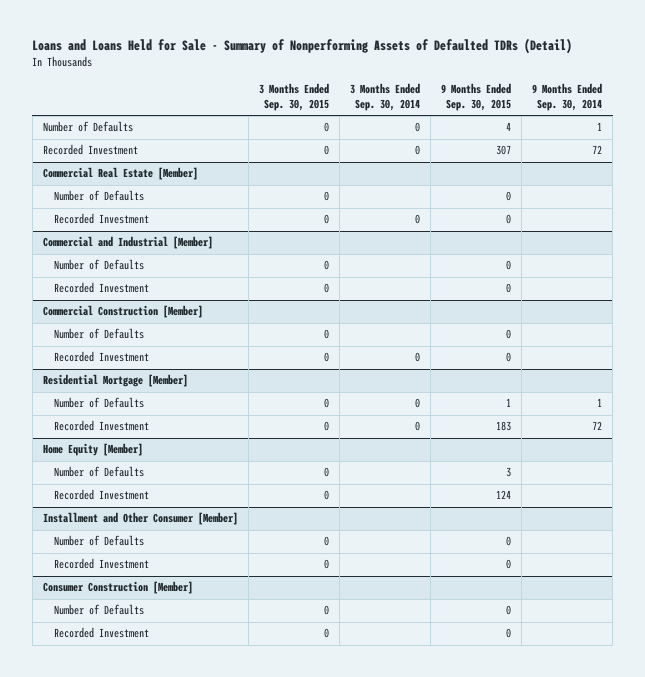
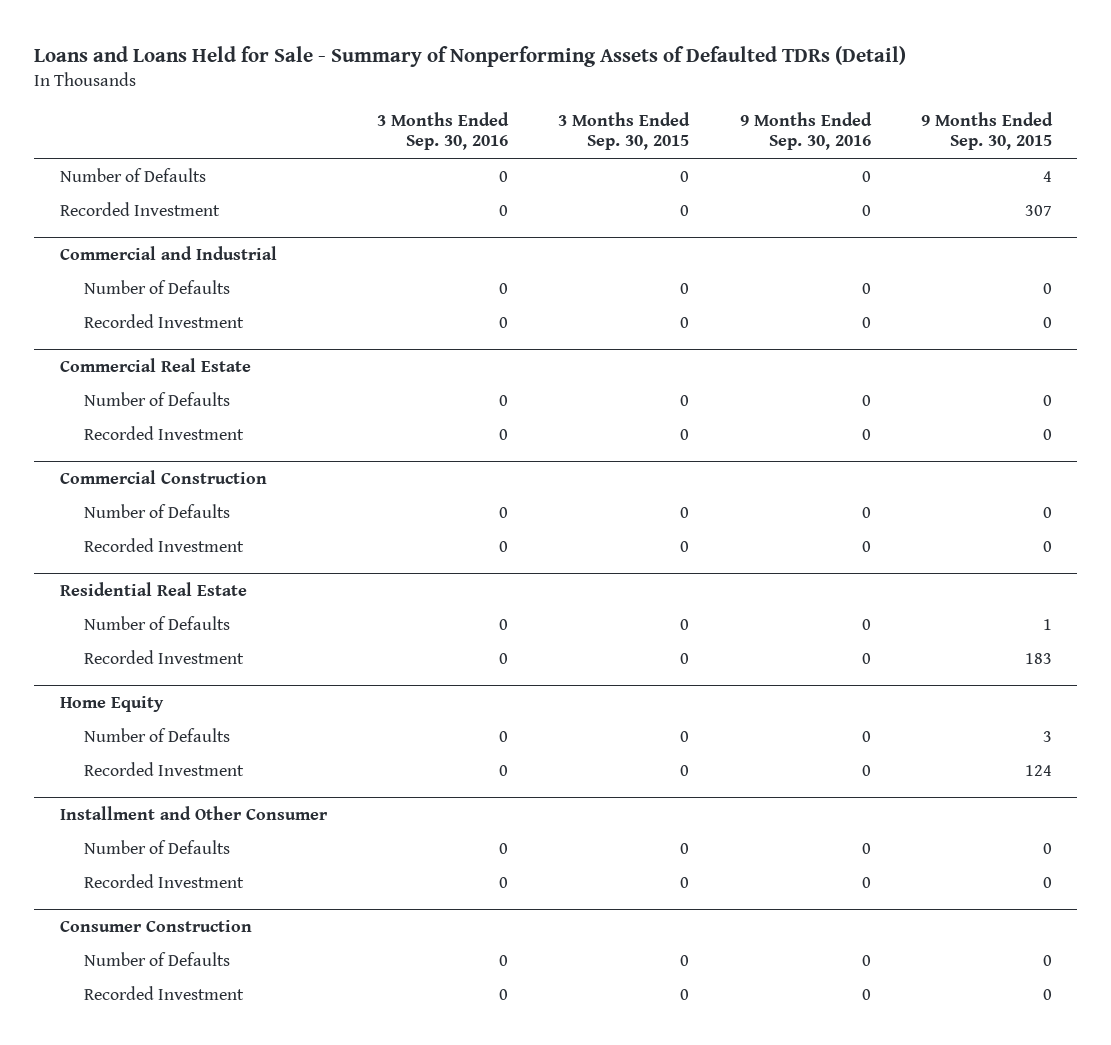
[350,83,421,112] 3 Months Ended Sep. 30, 2014 -> none
[532,83,603,112] 9 Months Ended Sep. 30, 2014 -> none
none -> [376,111,509,151] 3 Months Ended Sep. 30, 2016
none -> [739,111,872,151] 9 Months Ended Sep. 30, 2016
[42,167,198,181] Commercial Real Estate [Member] -> none
none -> [59,245,277,260] Commercial and Industrial
[42,236,213,250] Commercial and Industrial [Member] -> none
none -> [59,357,251,372] Commercial Real Estate
[42,305,203,319] Commercial Construction [Member] -> [59,469,267,484] Commercial Construction
[42,374,188,388] Residential Mortgage [Member] -> [59,581,247,596] Residential Real Estate
[42,443,143,457] Home Equity [Member] -> [59,695,164,712] Home Equity
[42,512,238,526] Installment and Other Consumer [Member] -> [59,805,328,820] Installment and Other Consumer
[42,581,193,595] Consumer Construction [Member] -> [59,919,252,932] Consumer Construction

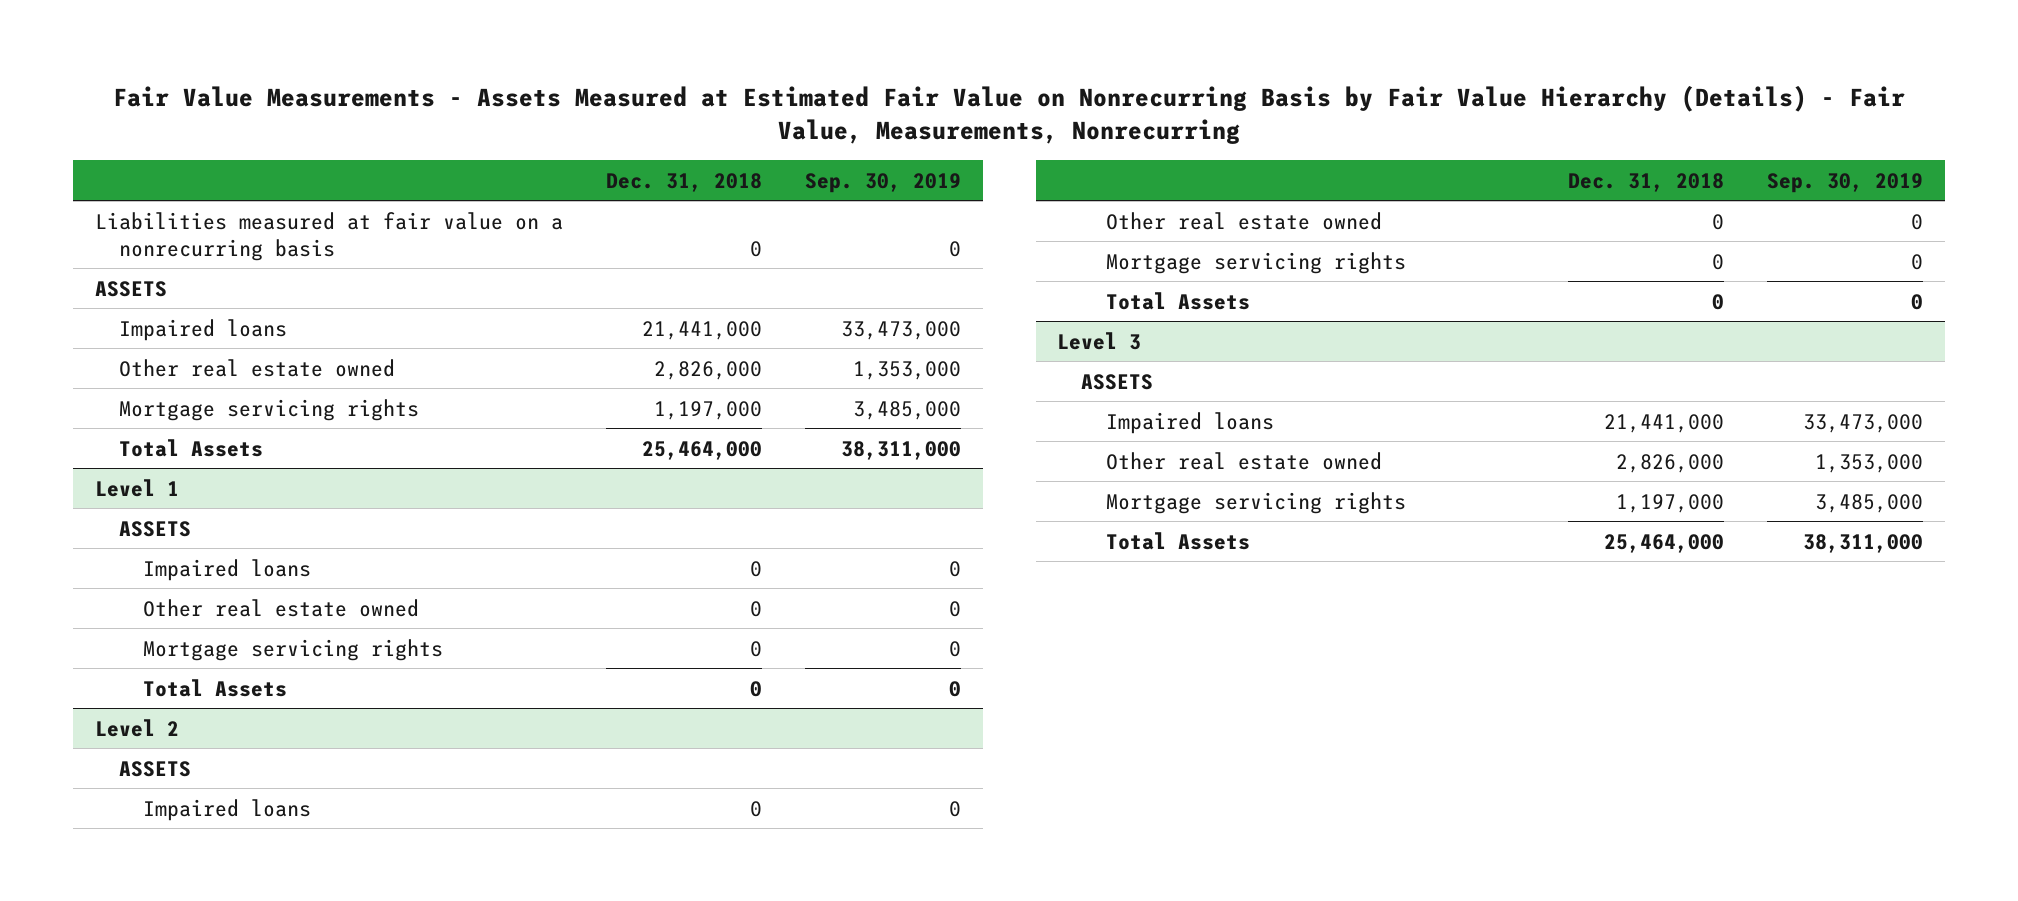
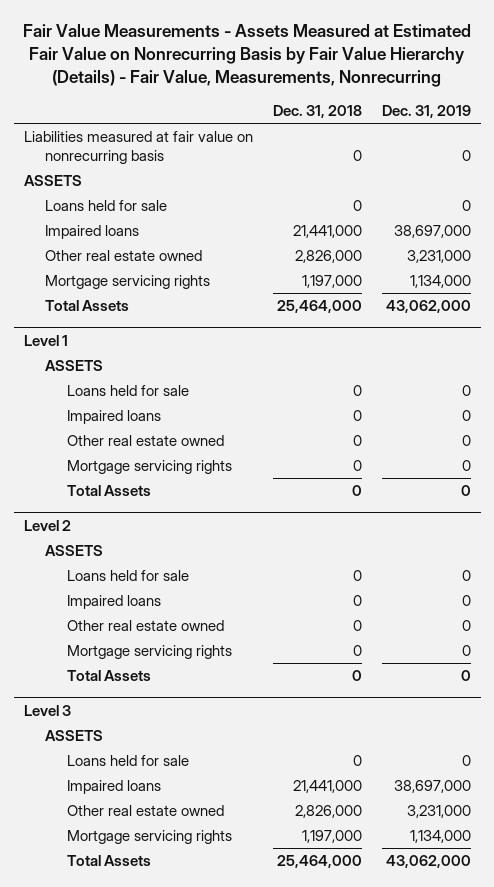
[804,172,961,193] Sep. 30, 2019 -> none
none -> [381,104,471,118] Dec. 31, 2019
[94,211,563,261] Liabilities measured at fair value on a nonrecurring basis -> [23,130,253,165] Liabilities measured at fair value on nonrecurring basis
none -> [45,199,168,211] Loans held for sale
none -> [66,384,189,396] Loans held for sale
none -> [66,569,189,581] Loans held for sale
none -> [66,754,189,766] Loans held for sale

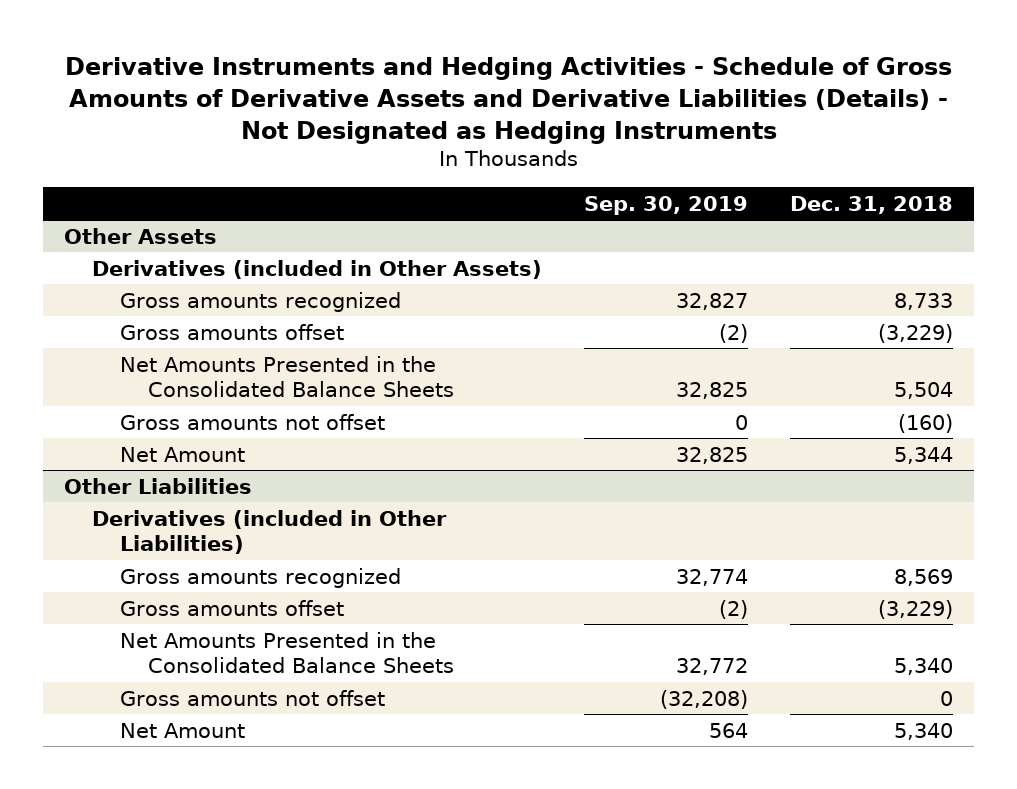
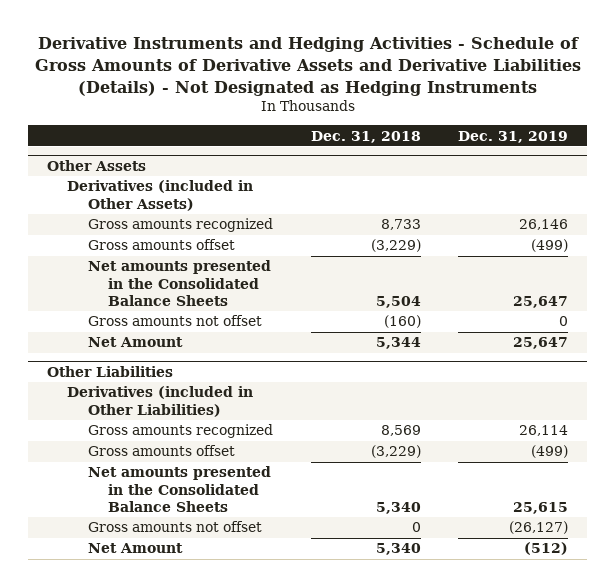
[584,195,749,215] Sep. 30, 2019 -> none
none -> [458,130,569,143] Dec. 31, 2019
[120,355,454,397] Net Amounts Presented in the Consolidated Balance Sheets -> [87,260,271,306] Net amounts presented in the Consolidated Balance Sheets
[120,631,454,673] Net Amounts Presented in the Consolidated Balance Sheets -> [87,466,271,512] Net amounts presented in the Consolidated Balance Sheets

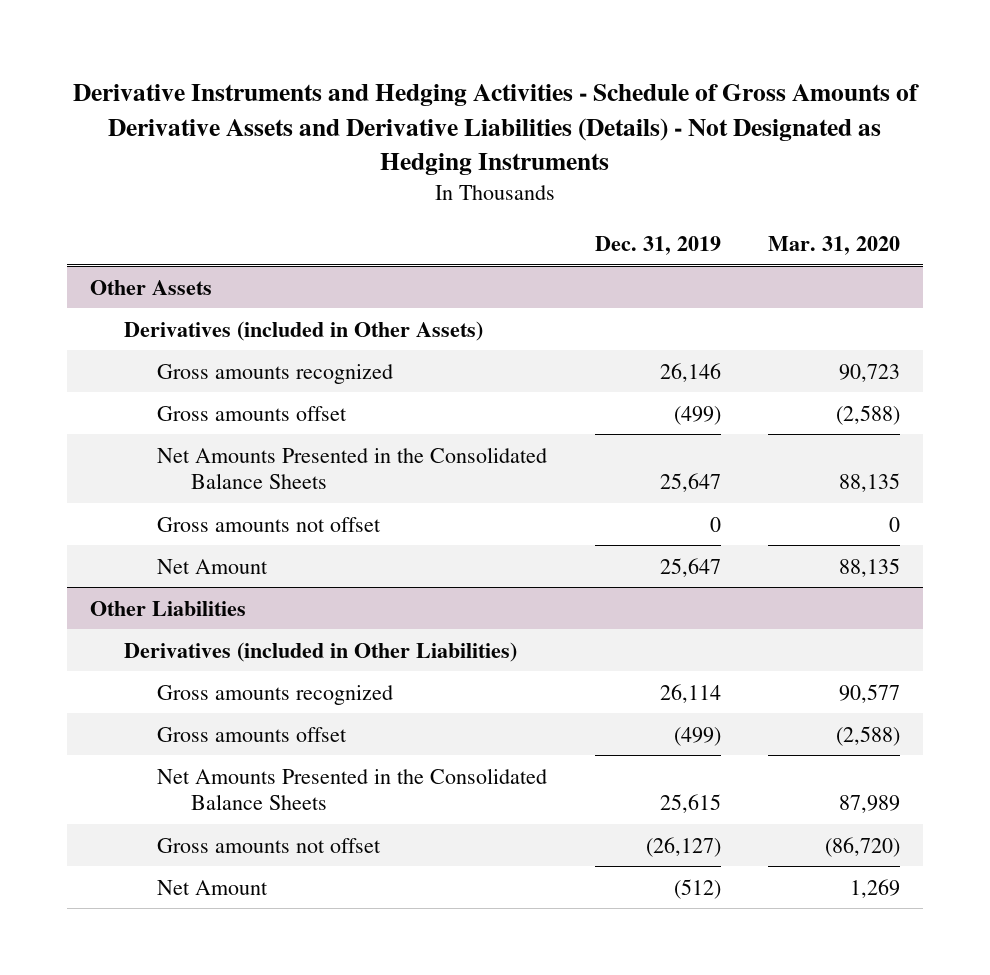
[310,130,421,143] Dec. 31, 2018 -> none
none -> [767,236,900,256] Mar. 31, 2020
[87,260,271,306] Net amounts presented in the Consolidated Balance Sheets -> [157,446,548,490] Net Amounts Presented in the Consolidated Balance Sheets
[87,466,271,512] Net amounts presented in the Consolidated Balance Sheets -> [157,767,548,811] Net Amounts Presented in the Consolidated Balance Sheets

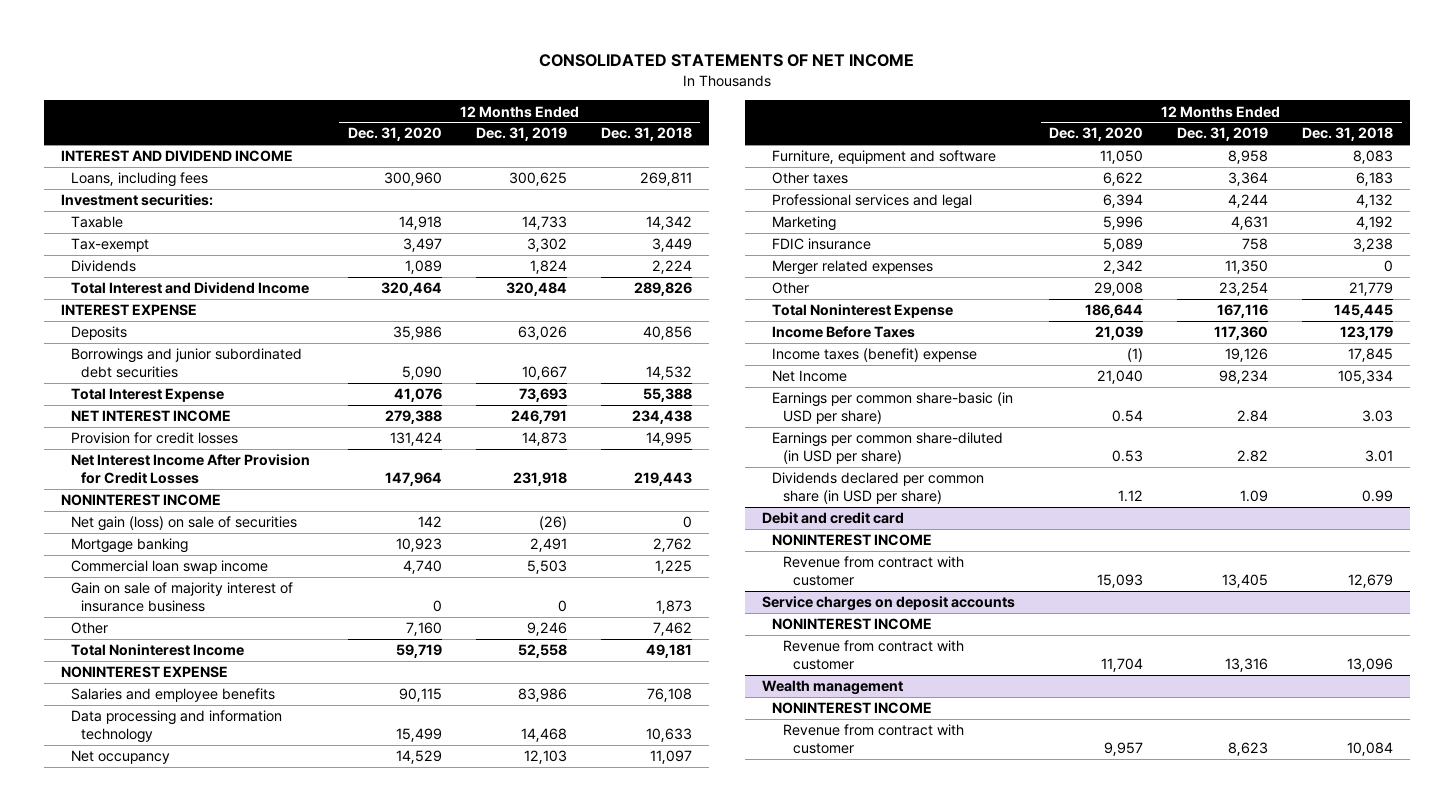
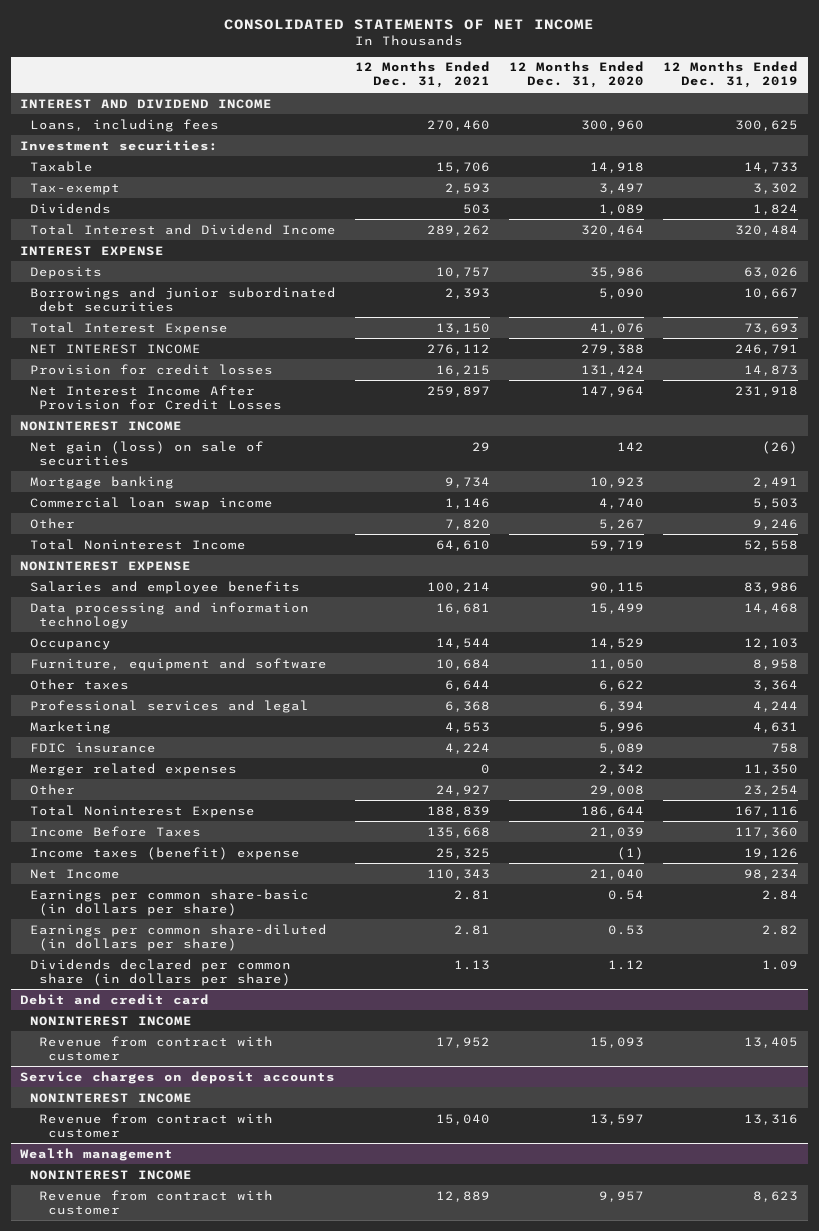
[600,127,692,142] Dec. 31, 2018 -> none
none -> [354,61,490,89] 12 Months Ended Dec. 31, 2021
[71,582,294,612] Gain on sale of majority interest of insurance business -> none
[405,622,442,637] 7,160 -> [599,518,645,530] 5,267
[71,750,171,765] Net occupancy -> [29,637,111,650] Occupancy
[772,392,1014,424] Earnings per common share-basic (in USD per share) -> [29,888,309,916] Earnings per common share-basic (in dollars per share)
[772,432,1004,464] Earnings per common share-diluted (in USD per share) -> [29,923,327,951] Earnings per common share-diluted (in dollars per share)
[772,472,985,504] Dividends declared per common share (in USD per share) -> [29,958,291,986] Dividends declared per common share (in dollars per share)
[1101,657,1144,672] 11,704 -> [590,1113,645,1125] 13,597

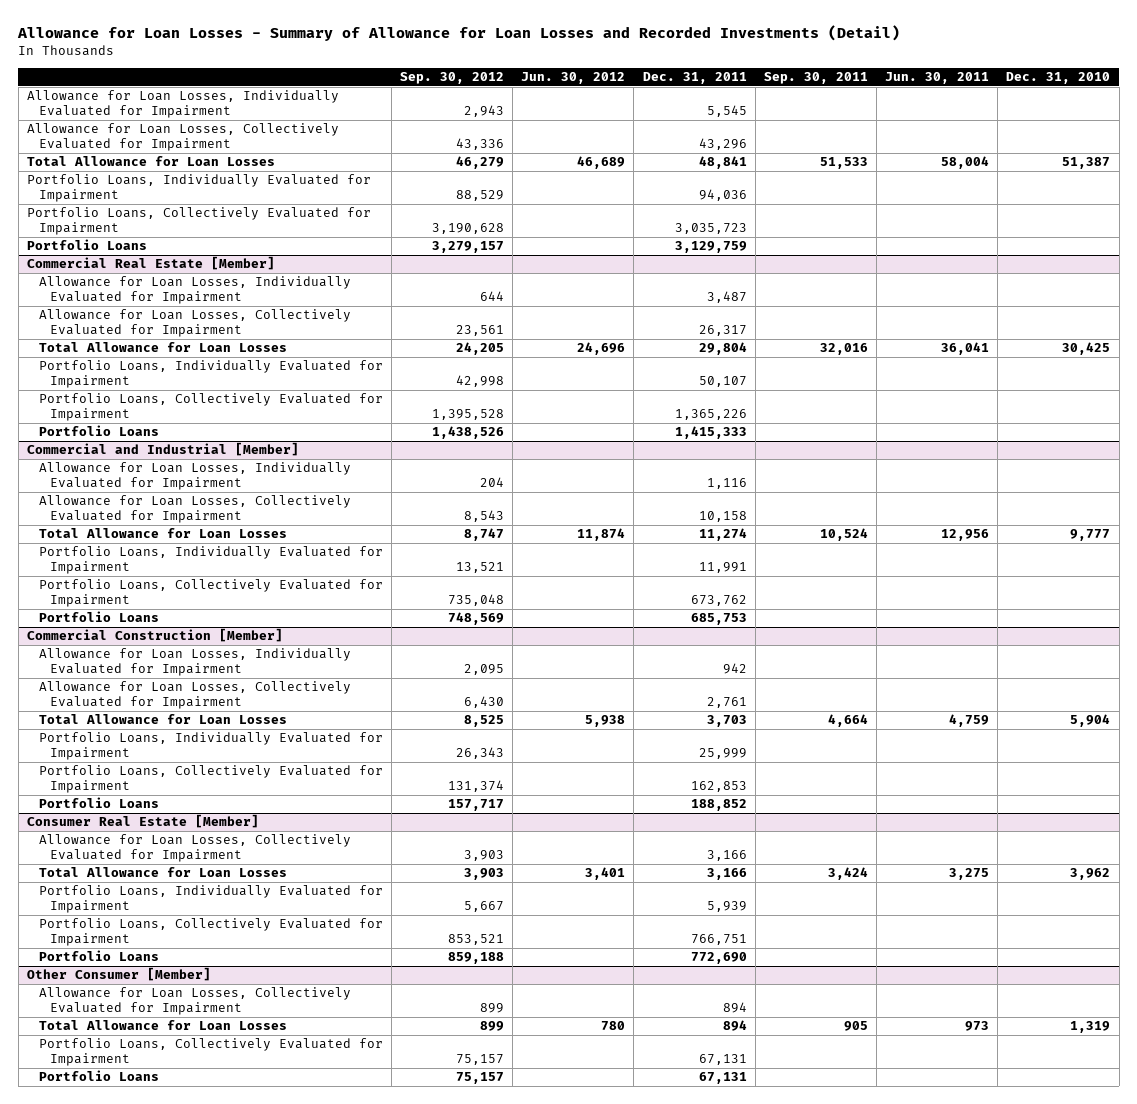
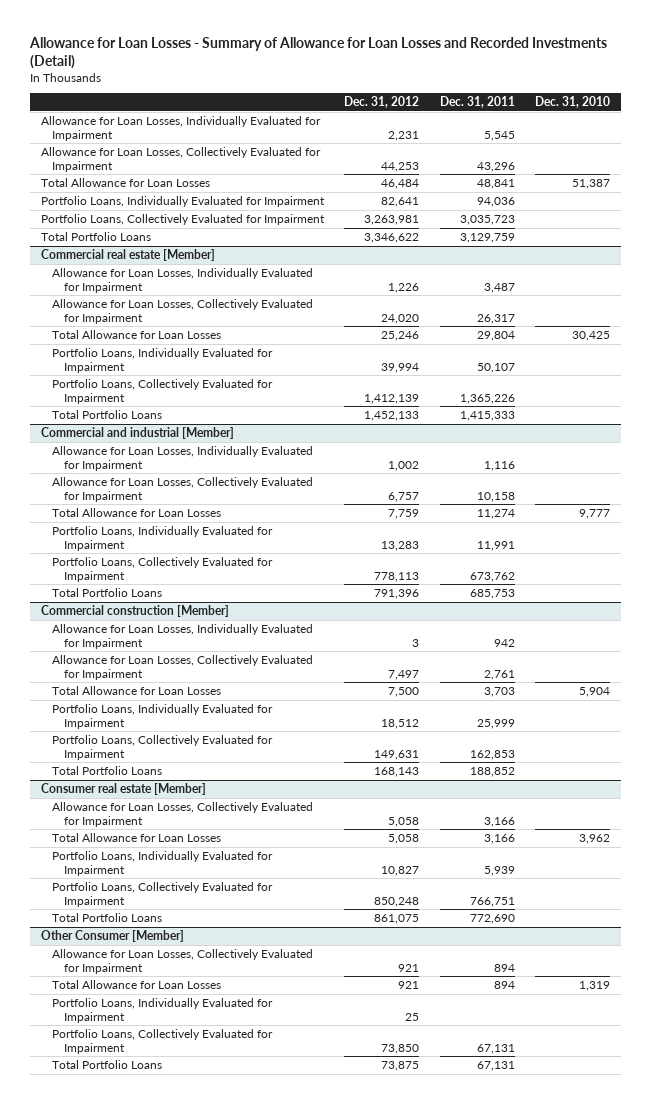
[400,72,505,85] Sep. 30, 2012 -> none
[521,72,626,85] Jun. 30, 2012 -> none
[763,72,868,85] Sep. 30, 2011 -> none
[885,72,990,85] Jun. 30, 2011 -> none
none -> [344,96,420,109] Dec. 31, 2012
[26,239,147,251] Portfolio Loans -> [40,232,151,242] Total Portfolio Loans
[26,256,275,271] Commercial Real Estate [Member] -> [40,249,215,262] Commercial real estate [Member]
[38,425,159,437] Portfolio Loans -> [52,410,163,420] Total Portfolio Loans
[26,442,299,457] Commercial and Industrial [Member] -> [40,427,234,440] Commercial and industrial [Member]
[38,611,159,623] Portfolio Loans -> [52,588,163,598] Total Portfolio Loans
[26,628,283,643] Commercial Construction [Member] -> [40,605,229,618] Commercial construction [Member]
[38,797,159,809] Portfolio Loans -> [52,766,163,776] Total Portfolio Loans
[26,814,259,829] Consumer Real Estate [Member] -> [40,783,206,796] Consumer real estate [Member]
[38,950,159,962] Portfolio Loans -> [52,913,163,923] Total Portfolio Loans
none -> [52,998,274,1023] Portfolio Loans, Individually Evaluated for Impairment
[38,1070,159,1082] Portfolio Loans -> [52,1060,163,1070] Total Portfolio Loans

